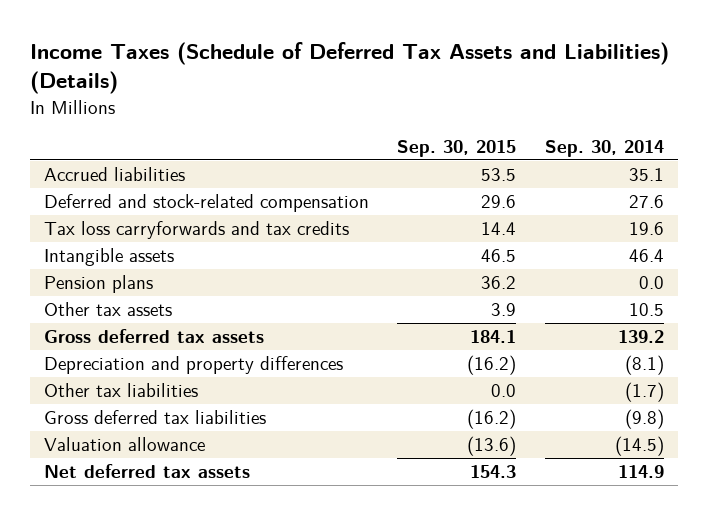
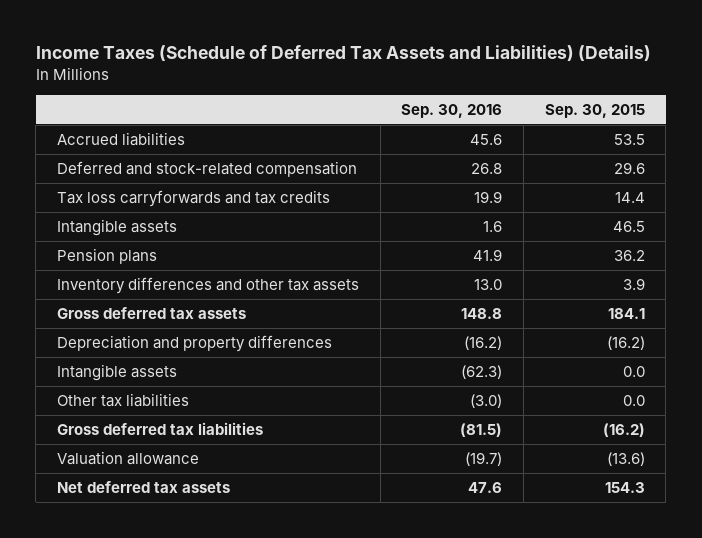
[544,139,664,157] Sep. 30, 2014 -> none
none -> [401,104,503,119] Sep. 30, 2016
[43,302,172,317] Other tax assets -> [56,276,359,294] Inventory differences and other tax assets
none -> [56,363,177,381] Intangible assets

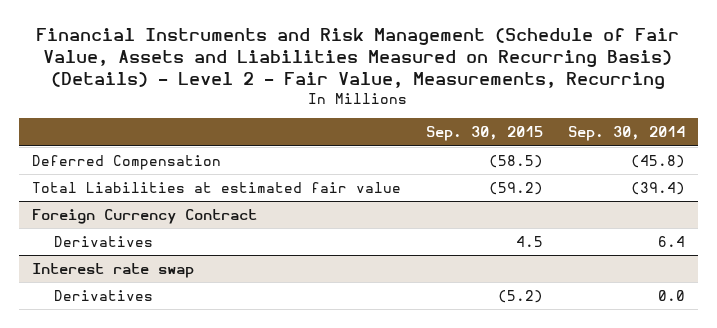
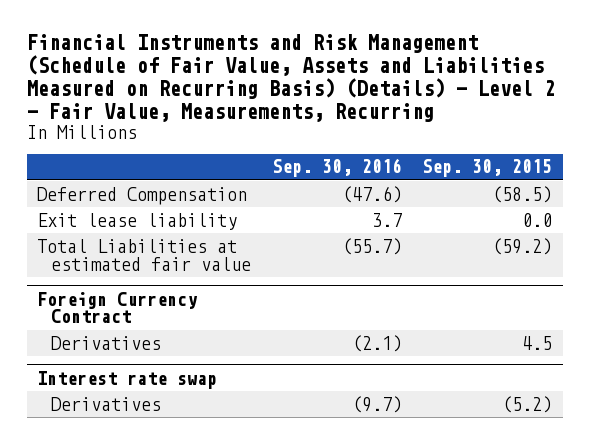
[568,126,686,142] Sep. 30, 2014 -> none
none -> [271,158,402,178] Sep. 30, 2016
none -> [36,212,237,230] Exit lease liability

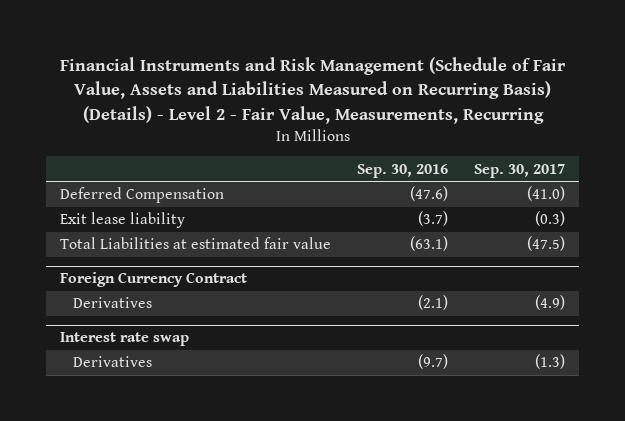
[422,159,553,178] Sep. 30, 2015 -> none
none -> [474,163,566,178] Sep. 30, 2017
[371,212,402,227] 3.7 -> [418,211,449,227] (3.7)
[341,237,402,255] (55.7) -> [410,236,449,252] (63.1)

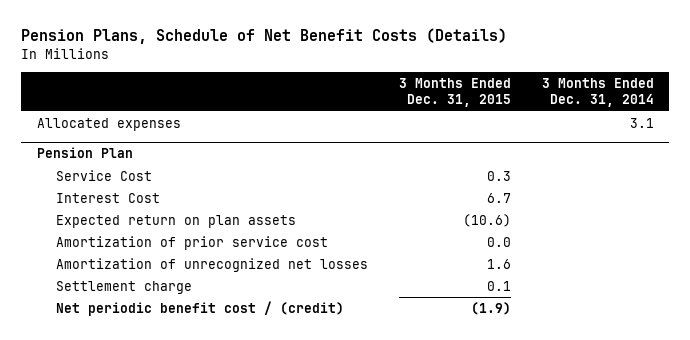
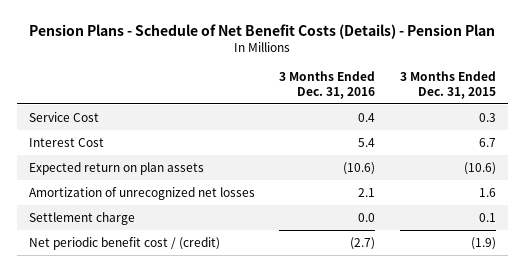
[21,28,508,45] Pension Plans, Schedule of Net Benefit Costs (Details) -> [29,23,496,39] Pension Plans - Schedule of Net Benefit Costs (Details) - Pension Plan
[541,77,654,108] 3 Months Ended Dec. 31, 2014 -> none
none -> [279,70,376,100] 3 Months Ended Dec. 31, 2016
[36,117,181,131] Allocated expenses -> none
[36,147,133,159] Pension Plan -> none
[55,235,328,250] Amortization of prior service cost -> none

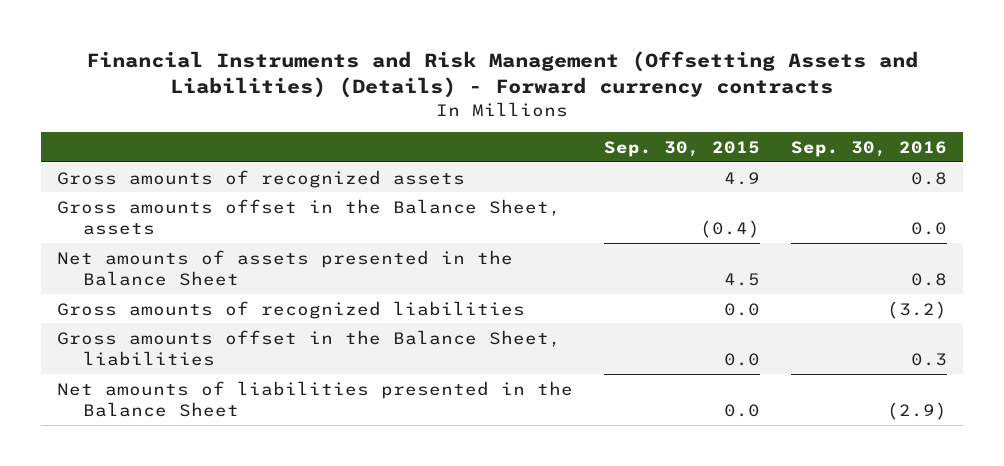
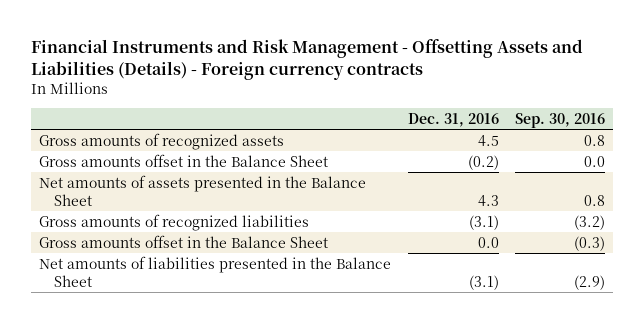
[86,51,919,99] Financial Instruments and Risk Management (Offsetting Assets and Liabilities) (Details) - Forward currency contracts -> [31,39,584,80] Financial Instruments and Risk Management - Offsetting Assets and Liabilities (Details) - Foreign currency contracts
[604,140,761,157] Sep. 30, 2015 -> none
none -> [407,112,499,127] Dec. 31, 2016
[56,198,561,236] Gross amounts offset in the Balance Sheet, assets -> [39,153,329,167] Gross amounts offset in the Balance Sheet
[56,329,561,367] Gross amounts offset in the Balance Sheet, liabilities -> [39,234,329,248] Gross amounts offset in the Balance Sheet
[911,353,948,367] 0.3 -> [573,235,605,251] (0.3)

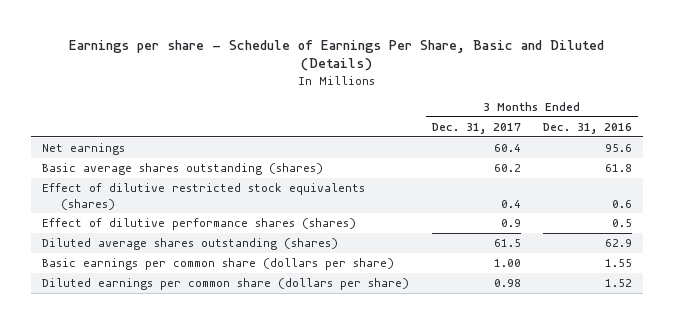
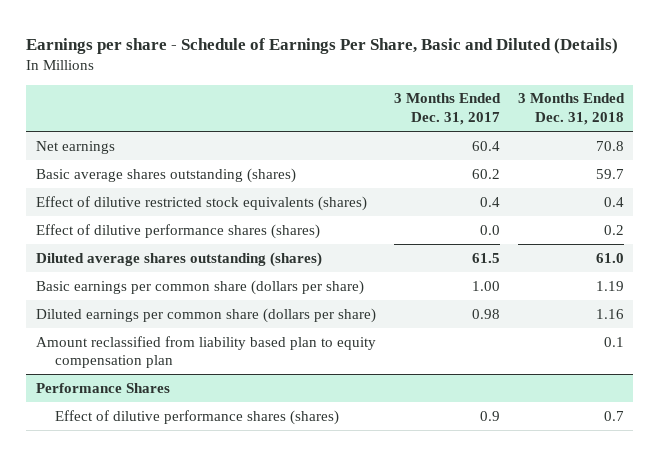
[543,122,633,134] Dec. 31, 2016 -> none
none -> [517,93,625,126] 3 Months Ended Dec. 31, 2018
[500,219,521,228] 0.9 -> [479,224,500,235] 0.0
none -> [35,335,376,369] Amount reclassified from liability based plan to equity compensation plan
none -> [35,382,170,393] Performance Shares
none -> [55,409,340,425] Effect of dilutive performance shares (shares)

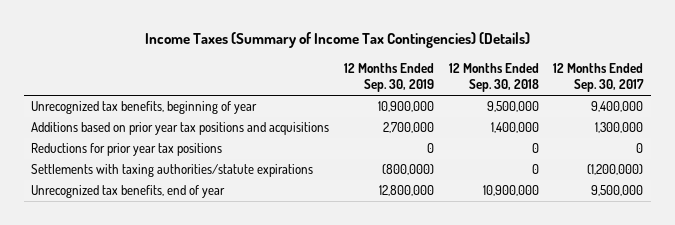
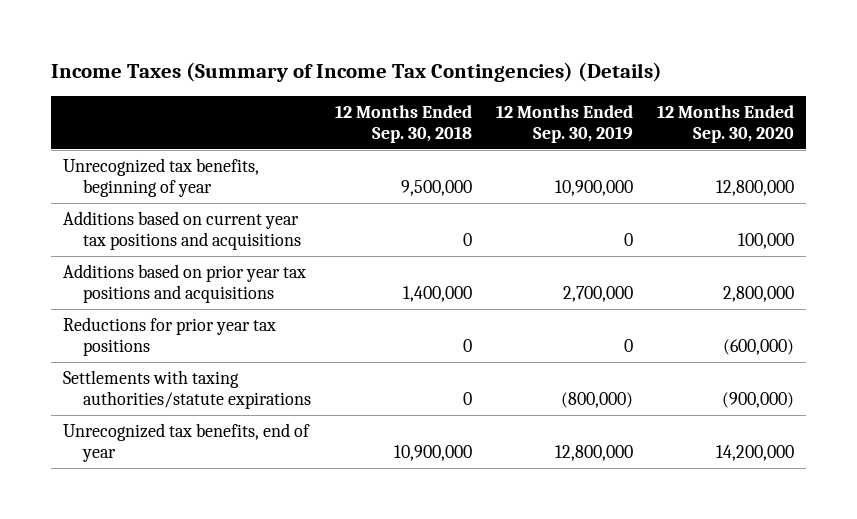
[553,63,645,93] 12 Months Ended Sep. 30, 2017 -> none
none -> [657,104,795,143] 12 Months Ended Sep. 30, 2020
none -> [62,210,302,251] Additions based on current year tax positions and acquisitions

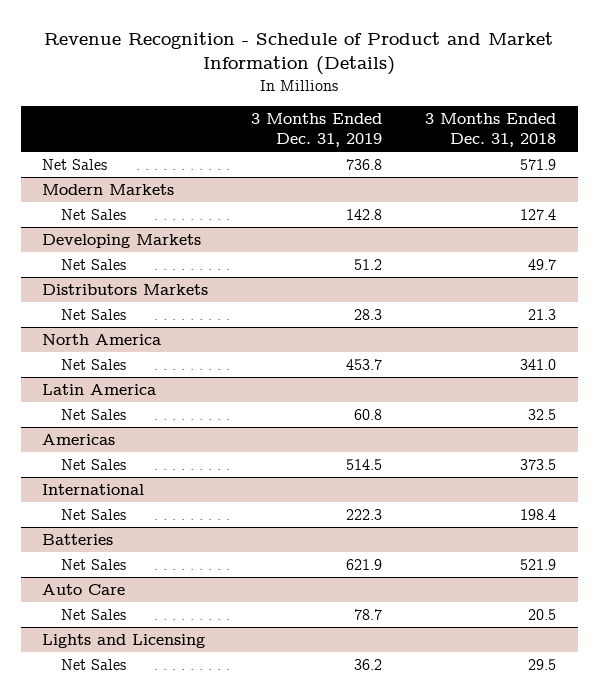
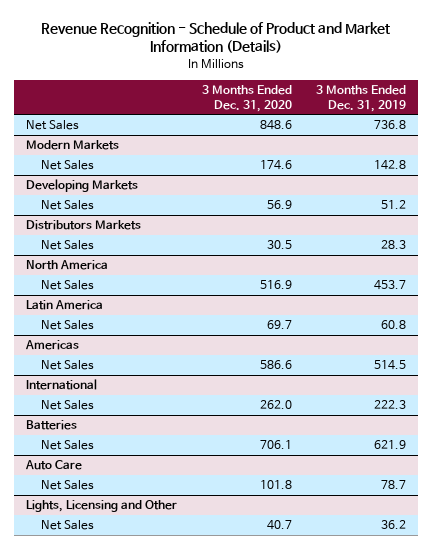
[425,113,557,148] 3 Months Ended Dec. 31, 2018 -> none
none -> [201,85,292,112] 3 Months Ended Dec. 31, 2020
[42,633,206,648] Lights and Licensing -> [25,500,177,513] Lights, Licensing and Other

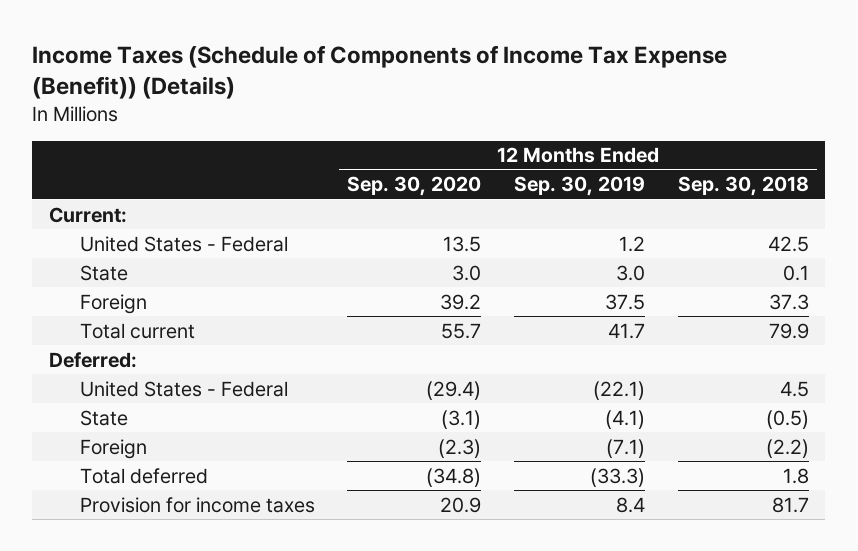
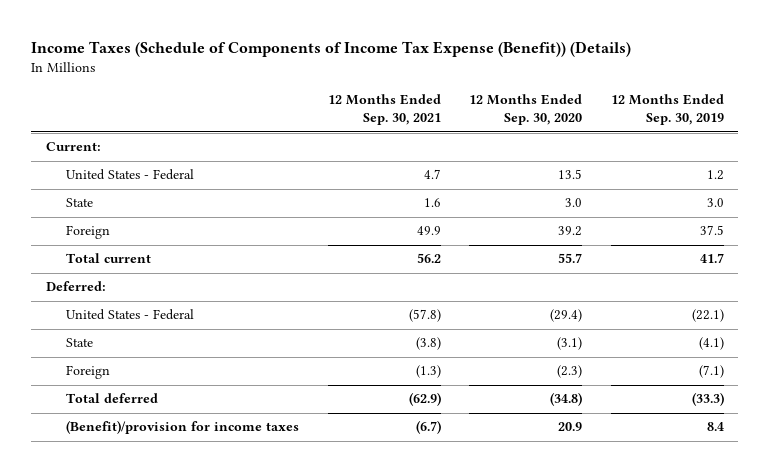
[678,176,810,197] Sep. 30, 2018 -> none
none -> [327,94,441,126] 12 Months Ended Sep. 30, 2021
[79,496,315,513] Provision for income taxes -> [65,420,299,435] (Benefit)/provision for income taxes

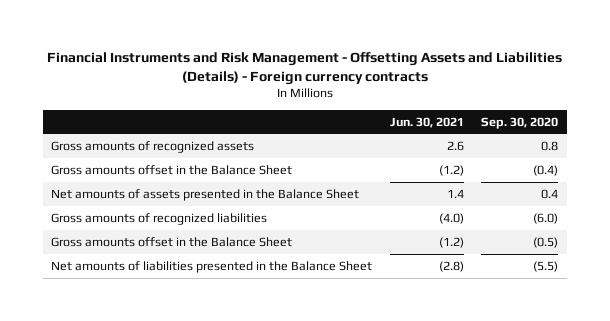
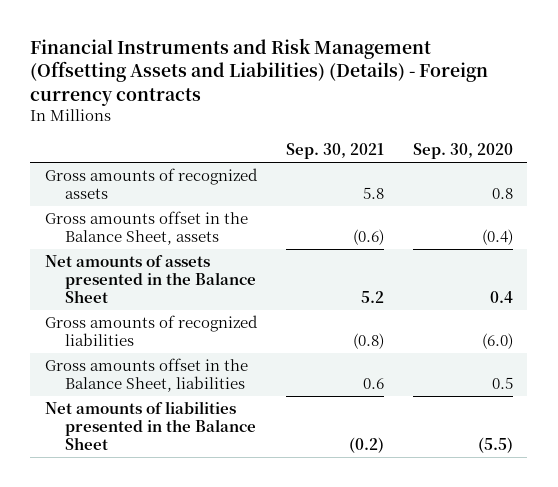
[46,51,562,85] Financial Instruments and Risk Management - Offsetting Assets and Liabilities (Details) - Foreign currency contracts -> [30,37,489,106] Financial Instruments and Risk Management (Offsetting Assets and Liabilities) (Details) - Foreign currency contracts
[389,116,464,128] Jun. 30, 2021 -> none
none -> [285,142,384,159] Sep. 30, 2021
[51,164,293,175] Gross amounts offset in the Balance Sheet -> [44,211,248,246] Gross amounts offset in the Balance Sheet, assets
[51,236,293,247] Gross amounts offset in the Balance Sheet -> [44,358,248,393] Gross amounts offset in the Balance Sheet, liabilities
[533,236,559,248] (0.5) -> [491,377,513,390] 0.5

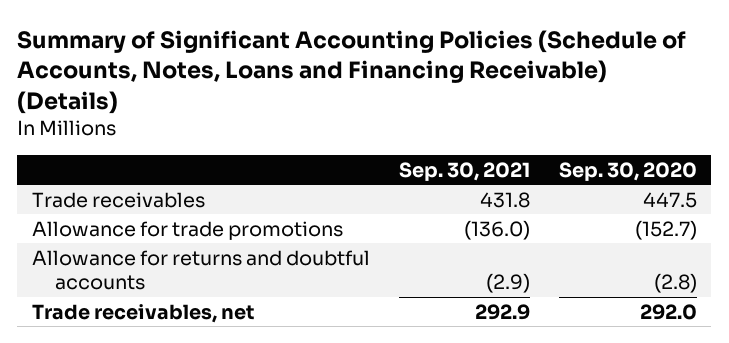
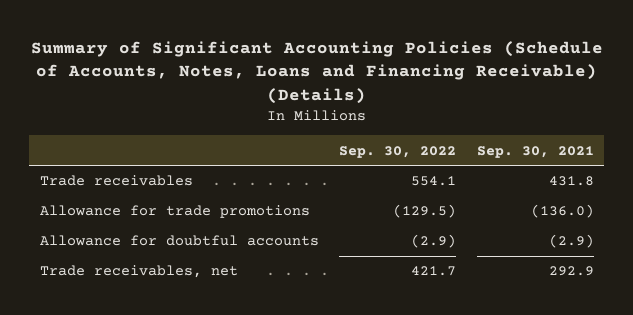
[558,161,697,181] Sep. 30, 2020 -> none
none -> [339,145,457,158] Sep. 30, 2022
[31,249,370,291] Allowance for returns and doubtful accounts -> [39,235,319,247] Allowance for doubtful accounts

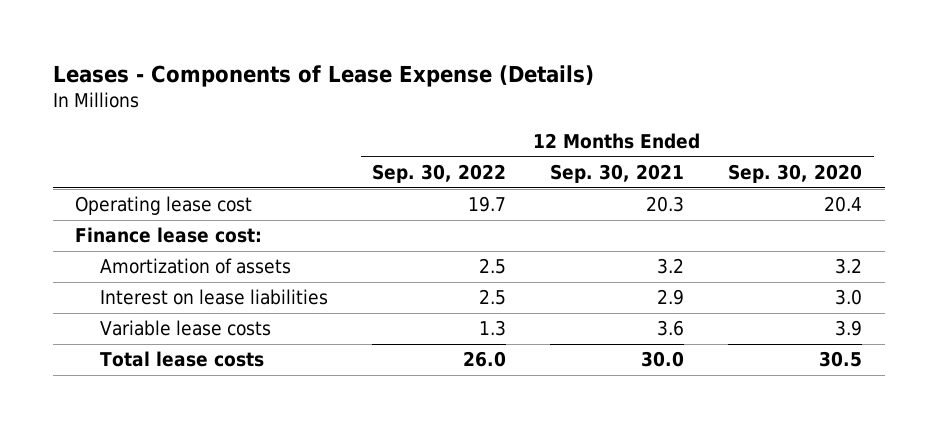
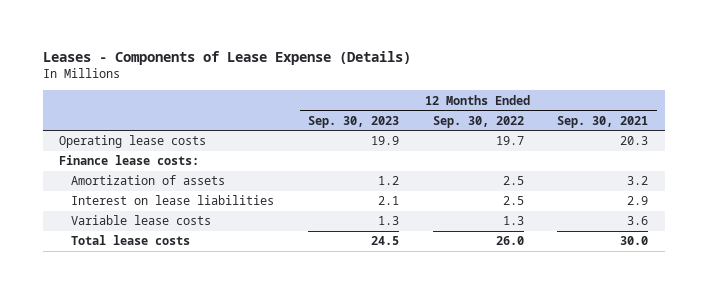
[728,164,863,184] Sep. 30, 2020 -> none
none -> [307,115,399,128] Sep. 30, 2023
[75,196,253,216] Operating lease cost -> [59,135,207,149] Operating lease costs
[75,227,263,244] Finance lease cost: -> [59,155,200,166] Finance lease costs:

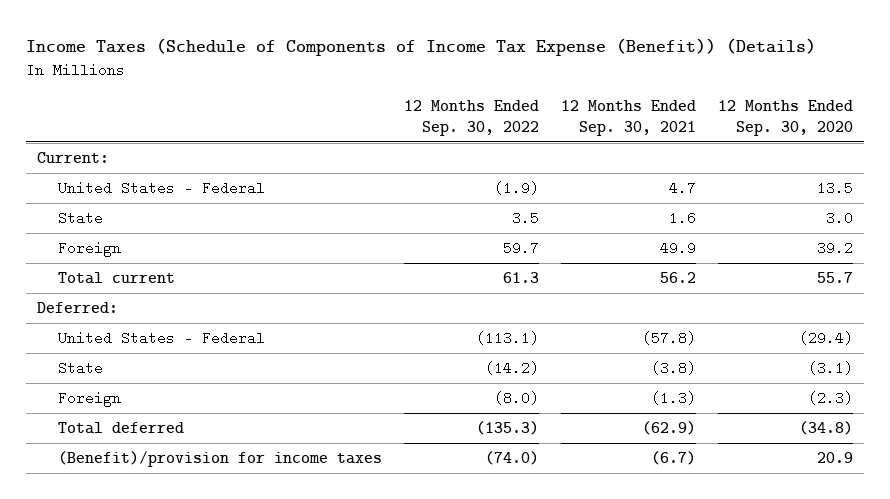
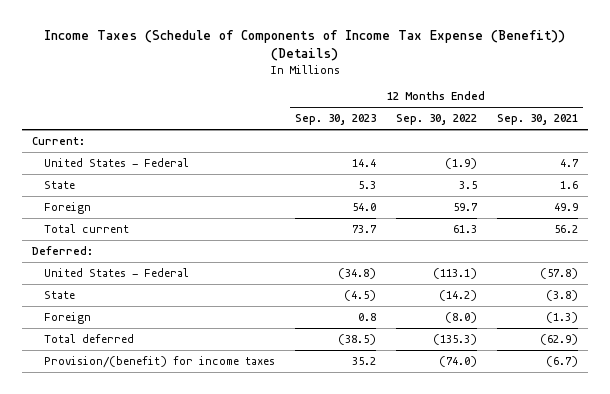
[717,100,853,136] 12 Months Ended Sep. 30, 2020 -> none
none -> [294,114,376,126] Sep. 30, 2023
[58,451,383,468] (Benefit)/provision for income taxes -> [43,355,275,368] Provision/(benefit) for income taxes

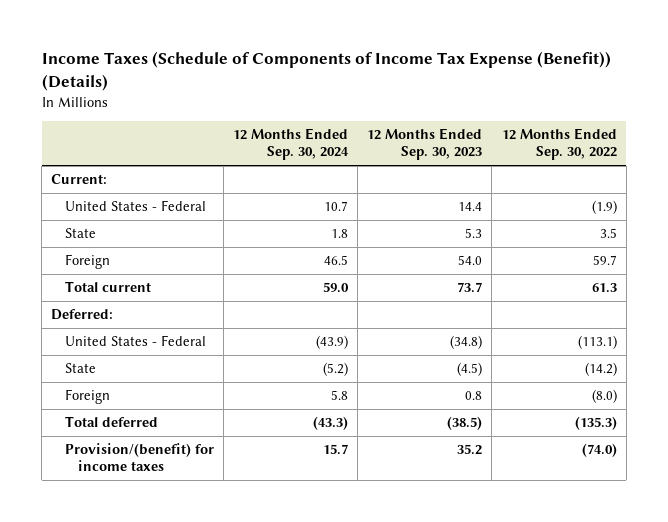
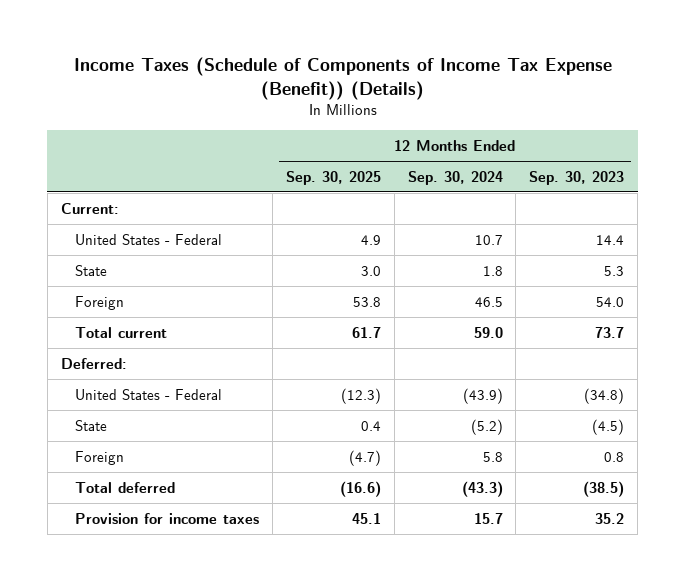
[501,128,617,161] 12 Months Ended Sep. 30, 2022 -> none
none -> [285,170,381,185] Sep. 30, 2025
[64,443,214,472] Provision/(benefit) for income taxes -> [75,512,260,524] Provision for income taxes

